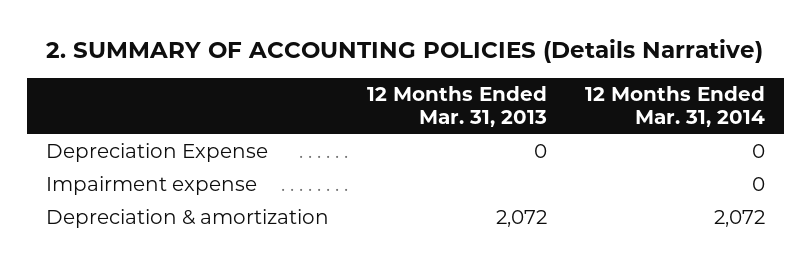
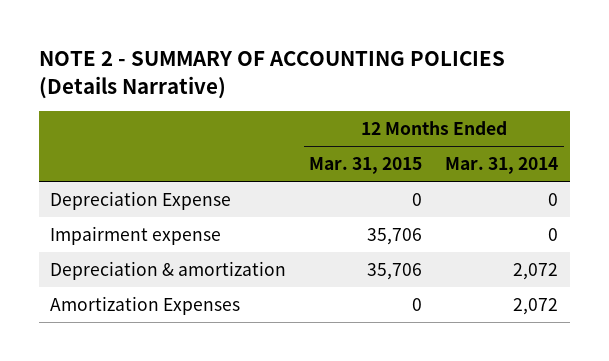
[46,38,764,63] 2. SUMMARY OF ACCOUNTING POLICIES (Details Narrative) -> [38,51,505,99] NOTE 2 - SUMMARY OF ACCOUNTING POLICIES (Details Narrative)
[366,86,547,128] 12 Months Ended Mar. 31, 2013 -> none
none -> [309,157,423,175] Mar. 31, 2015
none -> [50,295,241,315] Amortization Expenses

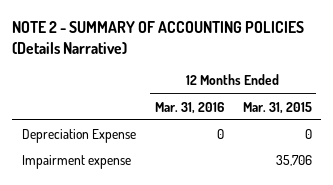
[445,157,559,175] Mar. 31, 2014 -> none
none -> [154,101,224,114] Mar. 31, 2016
[50,260,287,280] Depreciation & amortization -> none
[50,295,241,315] Amortization Expenses -> none

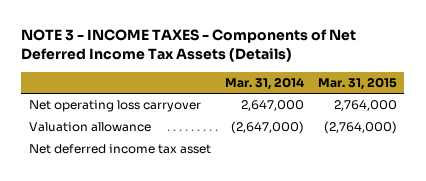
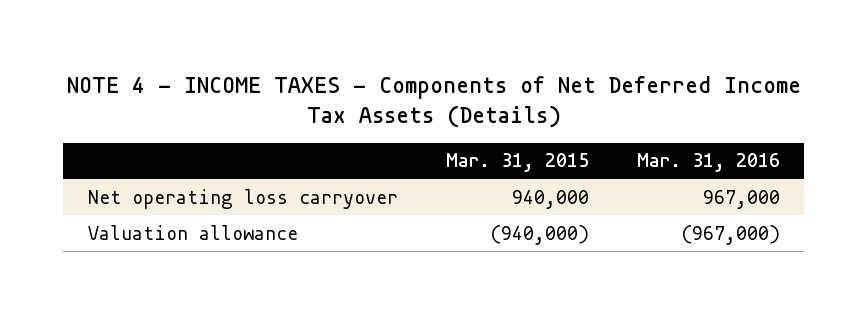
[21,29,357,63] NOTE 3 - INCOME TAXES - Components of Net Deferred Income Tax Assets (Details) -> [66,76,801,129] NOTE 4 - INCOME TAXES - Components of Net Deferred Income Tax Assets (Details)
[224,76,304,90] Mar. 31, 2014 -> none
none -> [637,153,781,173] Mar. 31, 2016
[28,144,211,155] Net deferred income tax asset -> none
[334,100,398,112] 2,764,000 -> [511,189,589,209] 940,000
[324,121,398,135] (2,764,000) -> [489,224,589,245] (940,000)

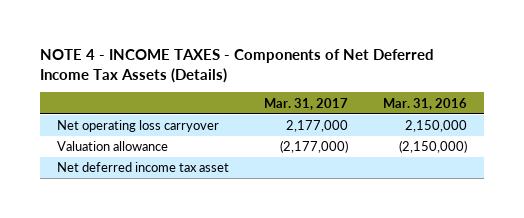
[445,153,589,173] Mar. 31, 2015 -> none
none -> [263,97,348,110] Mar. 31, 2017
[703,189,781,209] 967,000 -> [404,120,467,133] 2,150,000
[681,224,781,245] (967,000) -> [398,140,467,154] (2,150,000)
none -> [57,162,230,173] Net deferred income tax asset

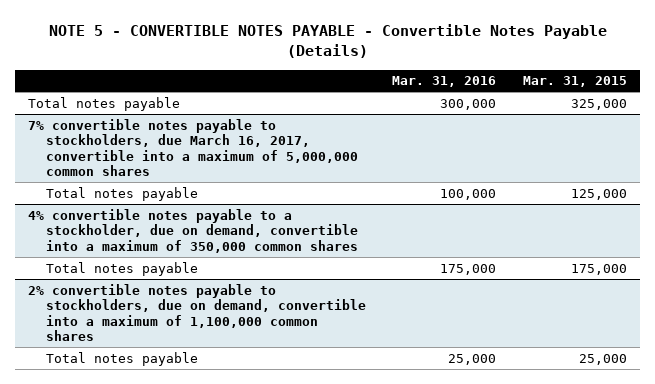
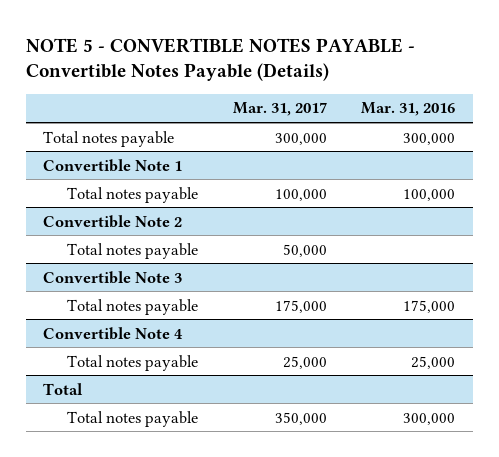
[522,76,627,88] Mar. 31, 2015 -> none
none -> [232,102,327,117] Mar. 31, 2017
[28,118,358,176] 7% convertible notes payable to stockholders, due March 16, 2017, convertible into a maximum of 5,000,000 common shares -> [43,158,183,172] Convertible Note 1
[28,208,358,253] 4% convertible notes payable to a stockholder, due on demand, convertible into a maximum of 350,000 common shares -> [43,214,183,228] Convertible Note 2
none -> [67,242,199,259] Total notes payable
none -> [43,270,183,284] Convertible Note 3
[28,283,366,341] 2% convertible notes payable to stockholders, due on demand, convertible into a maximum of 1,100,000 common shares -> none
none -> [43,326,184,340] Convertible Note 4
none -> [43,382,84,395] Total
none -> [67,410,199,427] Total notes payable

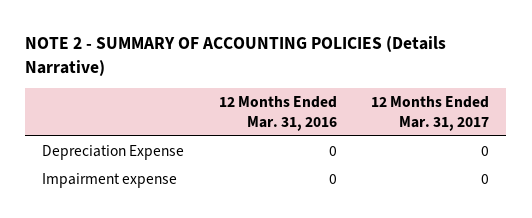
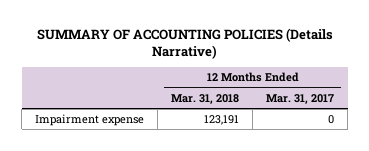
[25,36,447,76] NOTE 2 - SUMMARY OF ACCOUNTING POLICIES (Details Narrative) -> [36,27,333,60] SUMMARY OF ACCOUNTING POLICIES (Details Narrative)
[218,96,337,131] 12 Months Ended Mar. 31, 2016 -> none
none -> [171,93,240,104] Mar. 31, 2018
[42,145,185,161] Depreciation Expense -> none

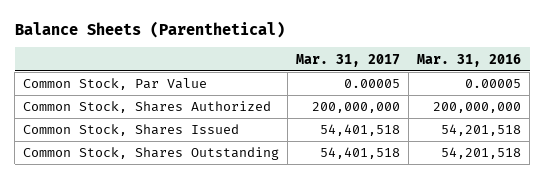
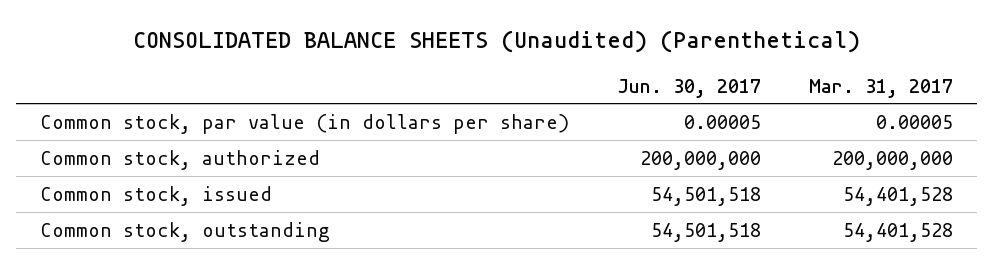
[14,20,285,38] Balance Sheets (Parenthetical) -> [132,29,860,53] CONSOLIDATED BALANCE SHEETS (Unaudited) (Parenthetical)
[417,53,522,67] Mar. 31, 2016 -> none
none -> [617,78,762,98] Jun. 30, 2017
[23,78,208,91] Common Stock, Par Value -> [40,113,570,134] Common stock, par value (in dollars per share)
[23,101,272,114] Common Stock, Shares Authorized -> [40,149,321,170] Common stock, authorized
[23,124,240,137] Common Stock, Shares Issued -> [40,185,273,206] Common stock, issued
[320,124,401,137] 54,401,518 -> [843,186,954,206] 54,401,528
[23,147,280,161] Common Stock, Shares Outstanding -> [40,221,331,242] Common stock, outstanding
[320,147,401,160] 54,401,518 -> [843,222,954,242] 54,401,528

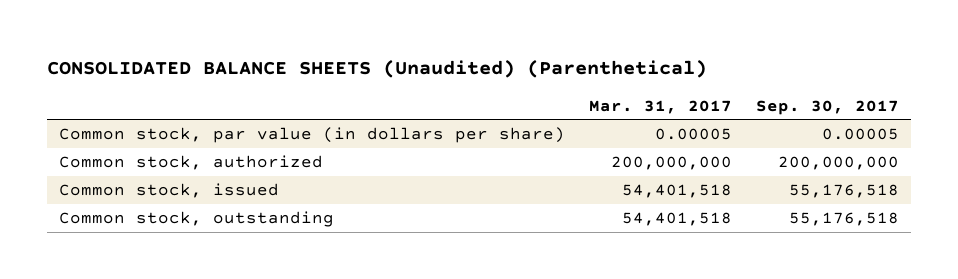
[617,78,762,98] Jun. 30, 2017 -> none
none -> [756,99,900,115] Sep. 30, 2017
[843,186,954,206] 54,401,528 -> [622,183,733,198] 54,401,518
[843,222,954,242] 54,401,528 -> [622,211,733,226] 54,401,518

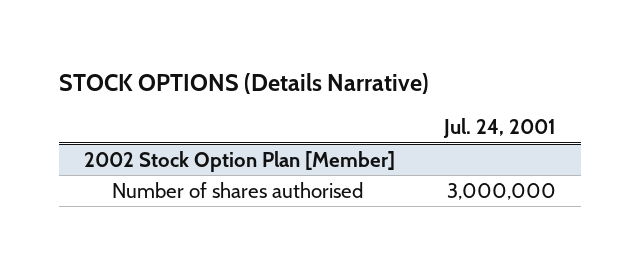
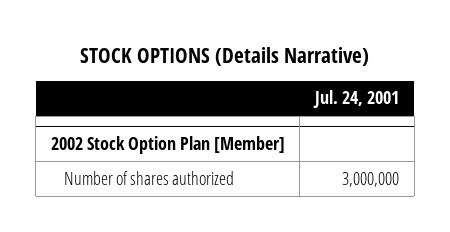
[111,181,363,198] Number of shares authorised -> [64,170,235,185] Number of shares authorized

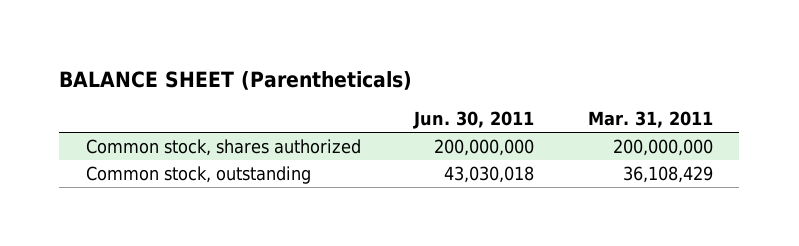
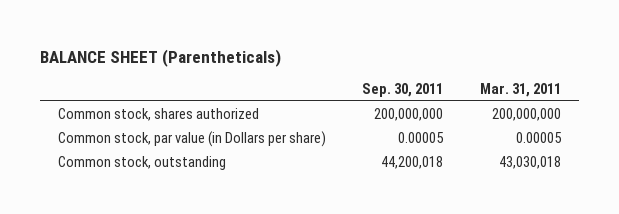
[413,111,535,130] Jun. 30, 2011 -> none
none -> [362,83,444,98] Sep. 30, 2011
none -> [58,131,327,148] Common stock, par value (in Dollars per share)
[622,165,713,183] 36,108,429 -> [498,156,561,170] 43,030,018

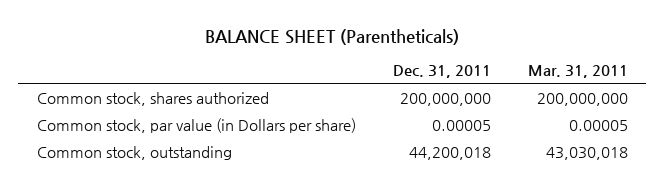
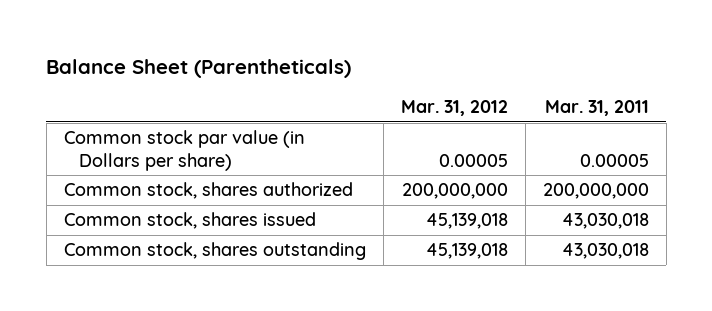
[205,28,460,45] BALANCE SHEET (Parentheticals) -> [46,58,352,78] Balance Sheet (Parentheticals)
[392,65,491,79] Dec. 31, 2011 -> none
none -> [400,99,508,116] Mar. 31, 2012
none -> [63,130,305,171] Common stock par value (in Dollars per share)
[36,117,356,133] Common stock, par value (in Dollars per share) -> none
none -> [63,212,316,230] Common stock, shares issued
[36,145,232,160] Common stock, outstanding -> [63,242,366,261] Common stock, shares outstanding

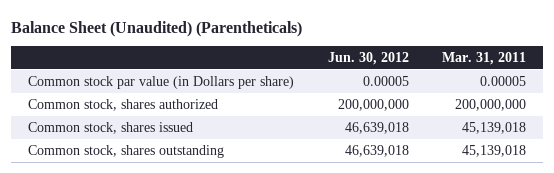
[46,58,352,78] Balance Sheet (Parentheticals) -> [11,20,303,37] Balance Sheet (Unaudited) (Parentheticals)
[400,99,508,116] Mar. 31, 2012 -> none
none -> [327,52,409,66] Jun. 30, 2012
[561,213,649,230] 43,030,018 -> [462,121,527,134] 45,139,018
[561,243,649,260] 43,030,018 -> [462,144,527,157] 45,139,018

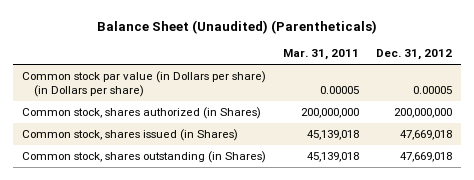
[327,52,409,66] Jun. 30, 2012 -> none
none -> [376,49,453,61] Dec. 31, 2012
[27,75,294,89] Common stock par value (in Dollars per share) -> [21,71,266,98] Common stock par value (in Dollars per share) (in Dollars per share)
[27,98,218,111] Common stock, shares authorized -> [21,107,261,120] Common stock, shares authorized (in Shares)
[27,121,193,134] Common stock, shares issued -> [21,129,238,142] Common stock, shares issued (in Shares)
[27,144,224,158] Common stock, shares outstanding -> [21,151,266,164] Common stock, shares outstanding (in Shares)

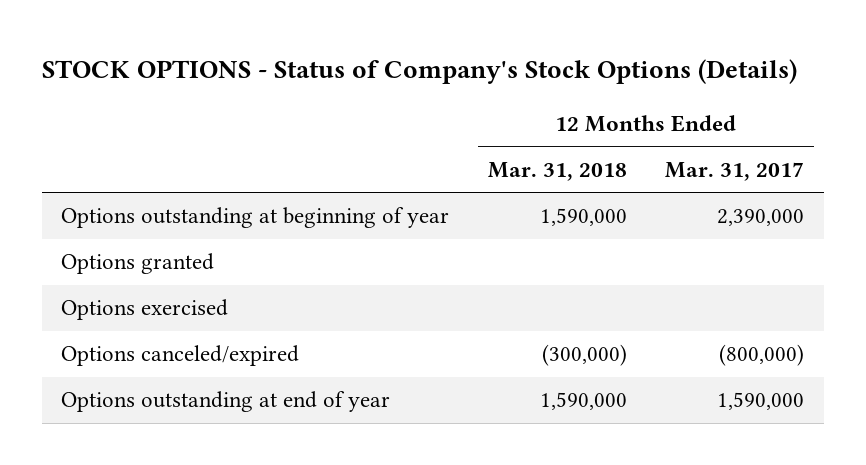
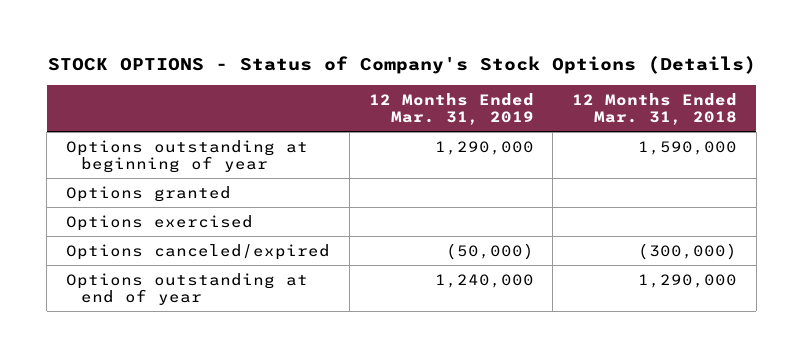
[665,161,805,181] Mar. 31, 2017 -> none
none -> [368,92,534,125] 12 Months Ended Mar. 31, 2019
[539,392,627,411] 1,590,000 -> [638,273,738,288] 1,290,000

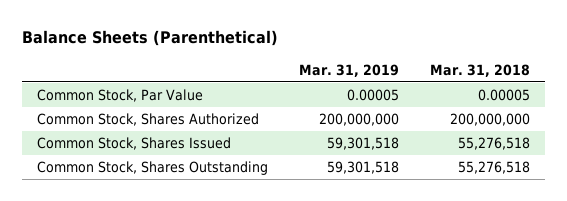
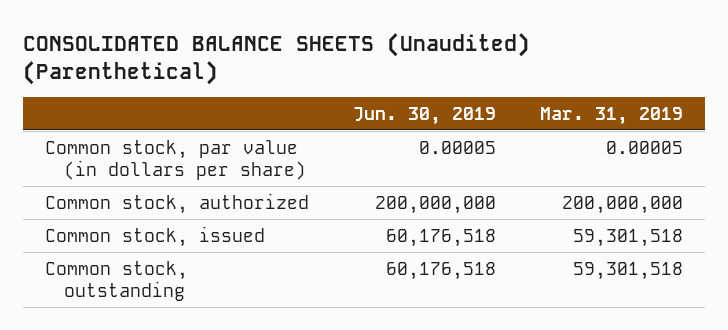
[21,30,278,47] Balance Sheets (Parenthetical) -> [23,33,531,86] CONSOLIDATED BALANCE SHEETS (Unaudited) (Parenthetical)
[429,63,530,77] Mar. 31, 2018 -> none
none -> [352,106,496,125] Jun. 30, 2019
[37,89,204,103] Common Stock, Par Value -> [45,139,307,180] Common stock, par value (in dollars per share)
[37,113,260,127] Common Stock, Shares Authorized -> [45,192,310,214] Common stock, authorized
[37,137,232,151] Common Stock, Shares Issued -> [45,225,266,247] Common stock, issued
[37,161,269,176] Common Stock, Shares Outstanding -> [45,260,189,301] Common stock, outstanding

